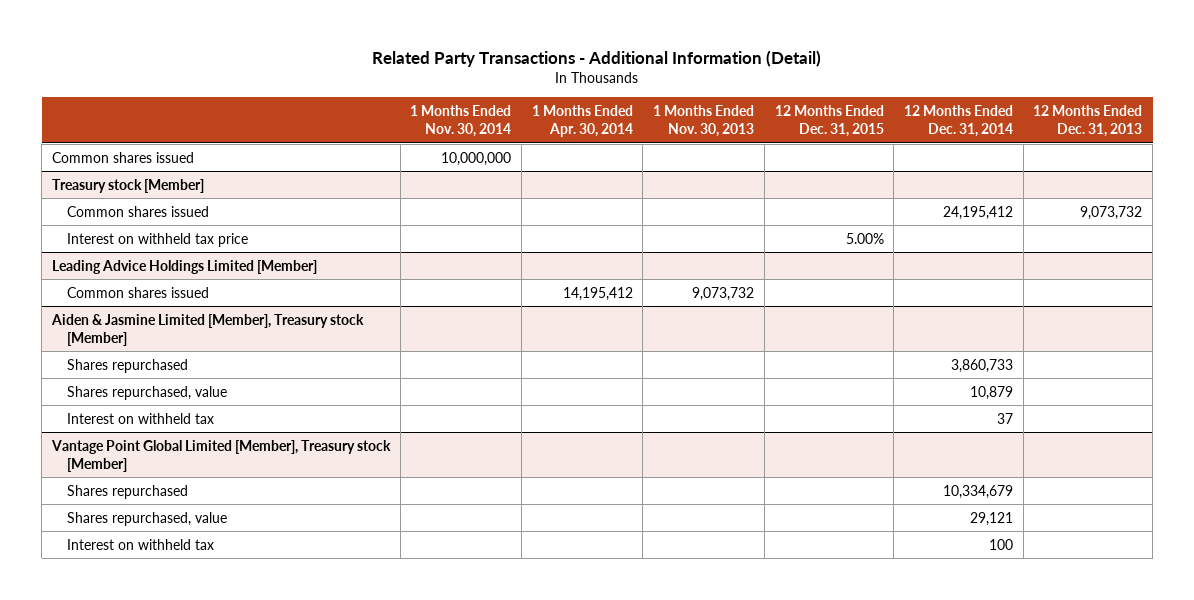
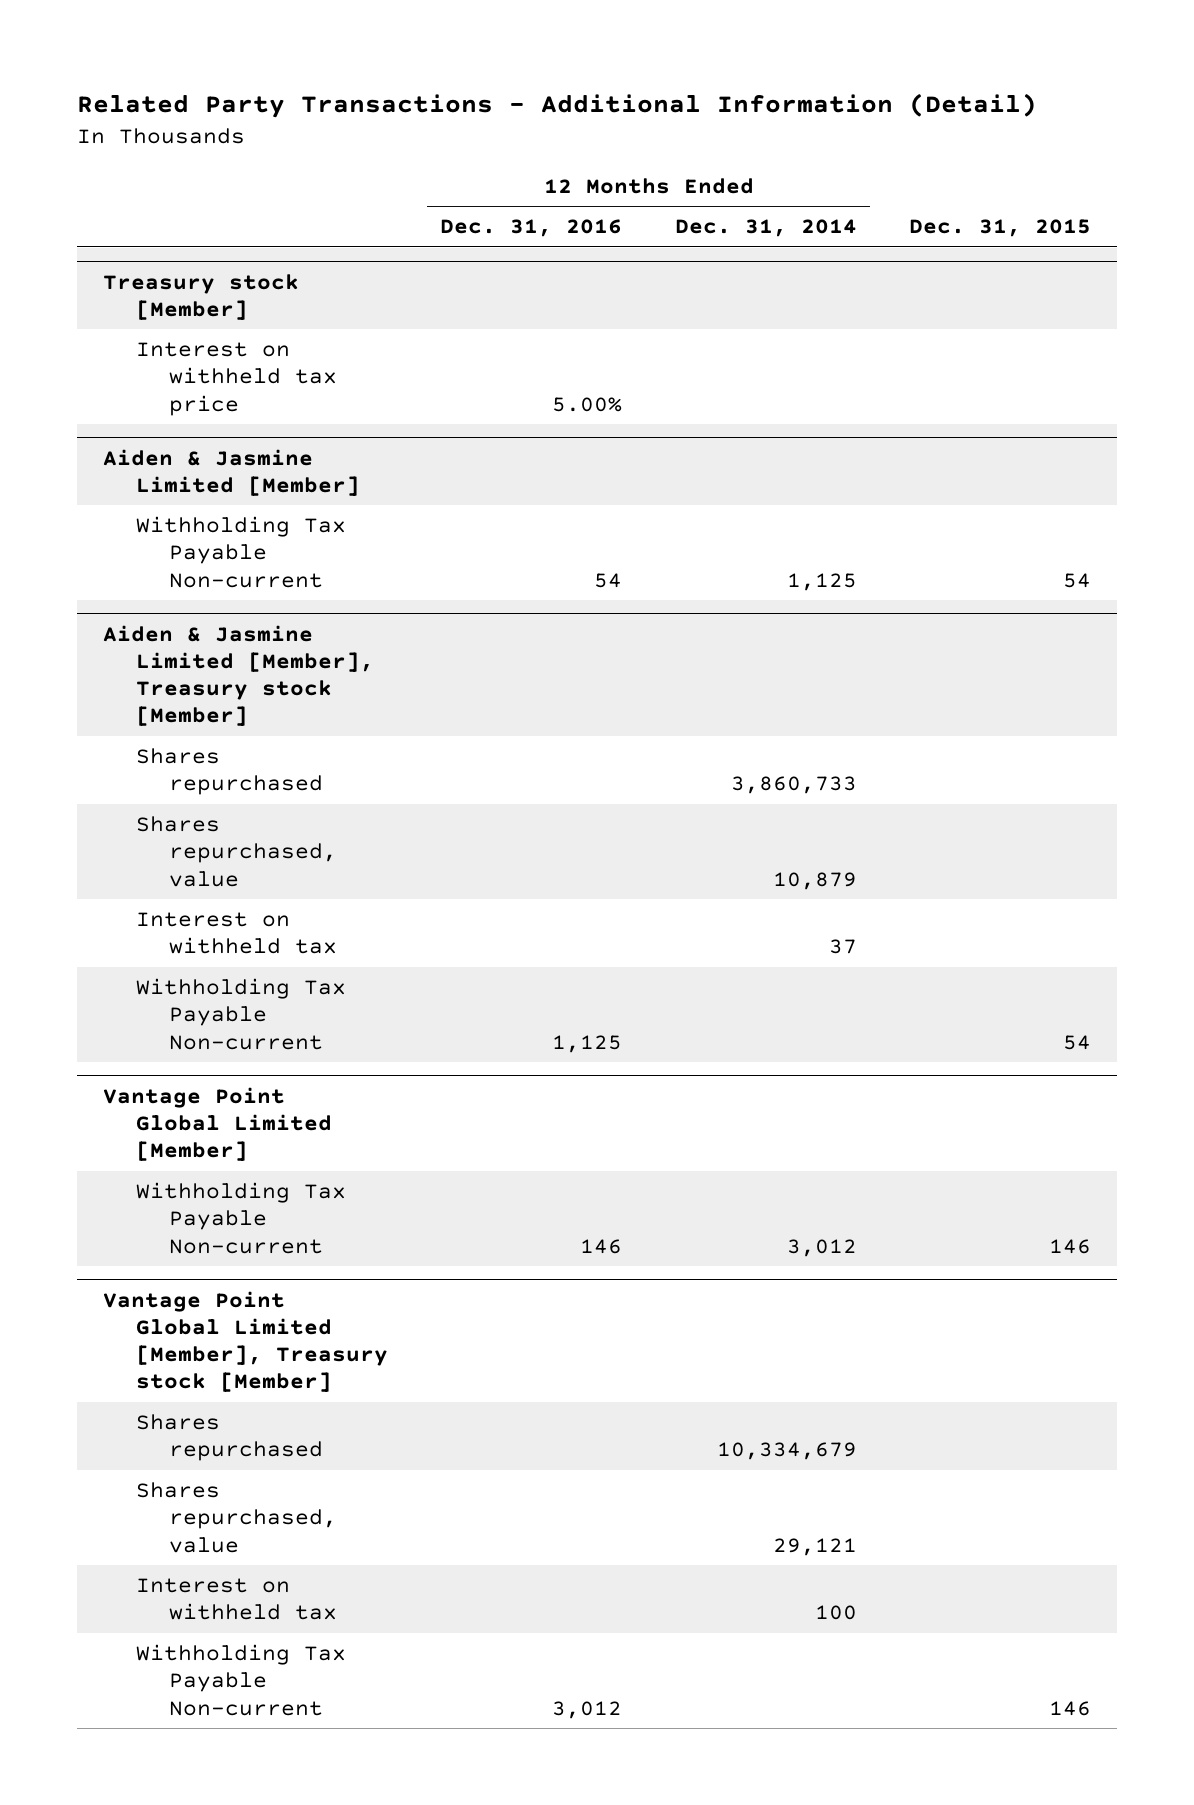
[410,104,512,138] 1 Months Ended Nov. 30, 2014 -> none
[531,104,633,138] 1 Months Ended Apr. 30, 2014 -> none
[653,104,755,138] 1 Months Ended Nov. 30, 2013 -> none
[774,104,884,138] 12 Months Ended Dec. 31, 2015 -> none
[1033,104,1143,138] 12 Months Ended Dec. 31, 2013 -> none
none -> [440,219,623,238] Dec. 31, 2016
none -> [909,219,1092,238] Dec. 31, 2015
[51,151,194,163] Common shares issued -> none
[67,205,210,217] Common shares issued -> none
[51,259,317,274] Leading Advice Holdings Limited [Member] -> none
[67,286,210,298] Common shares issued -> none
none -> [102,448,361,496] Aiden & Jasmine Limited [Member]
none -> [136,515,347,588] Withholding Tax Payable Non-current
none -> [136,977,347,1050] Withholding Tax Payable Non-current
none -> [102,1086,333,1162] Vantage Point Global Limited [Member]
none -> [136,1181,347,1254] Withholding Tax Payable Non-current
none -> [136,1643,347,1716] Withholding Tax Payable Non-current

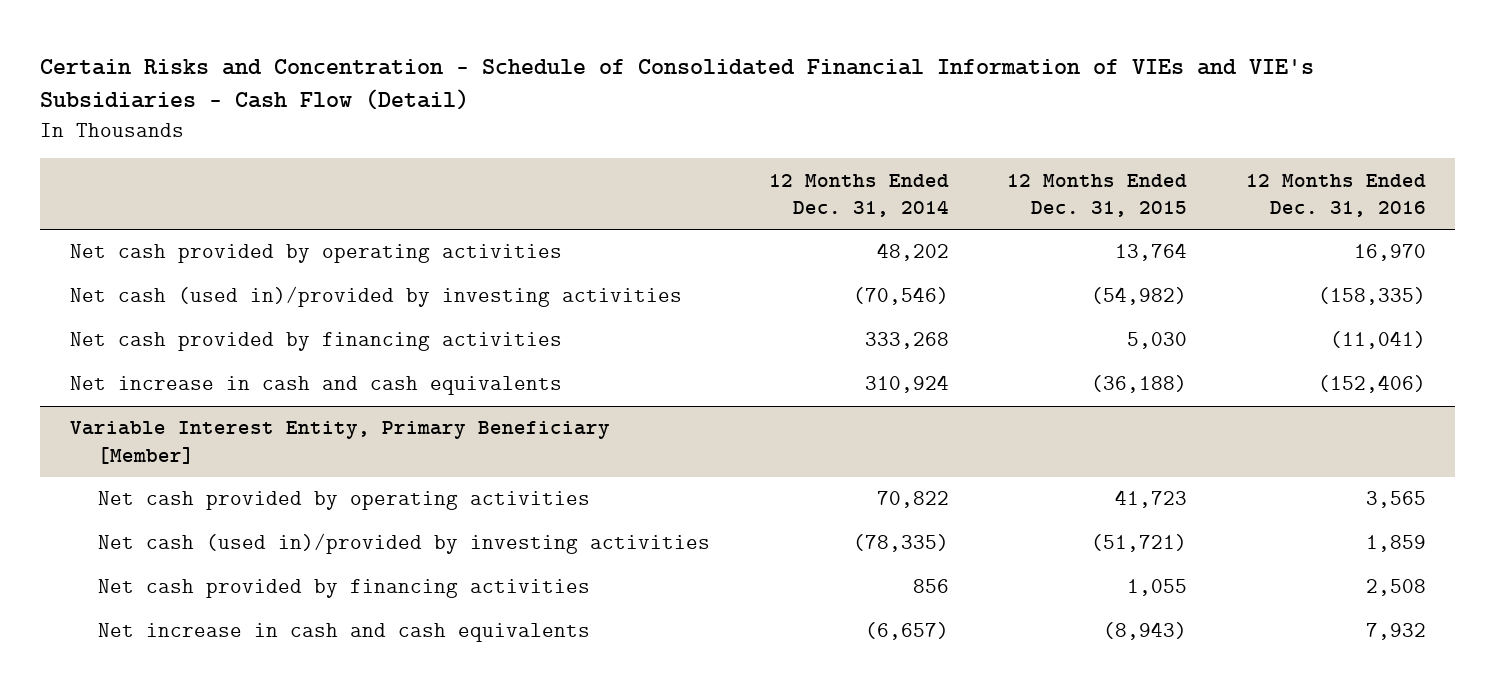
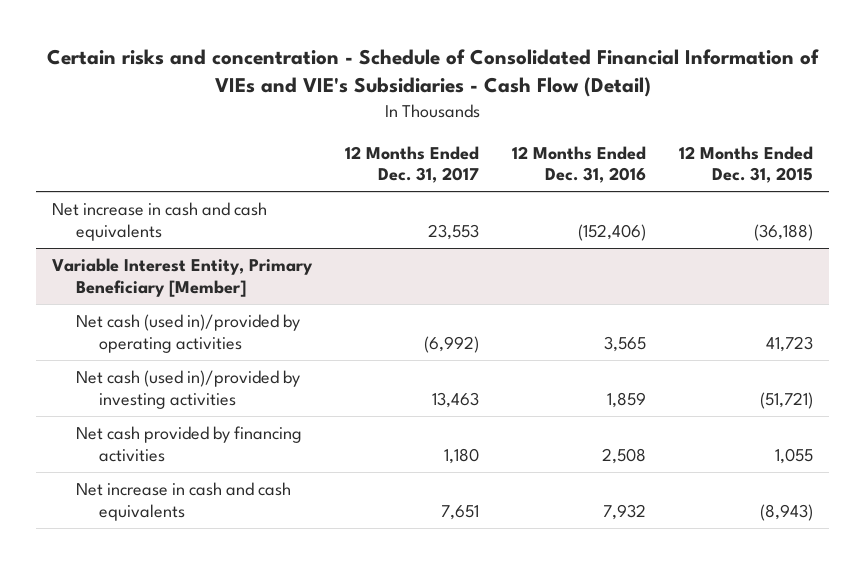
[40,58,1315,111] Certain Risks and Concentration - Schedule of Consolidated Financial Information of VIEs and VIE's Subsidiaries - Cash Flow (Detail) -> [46,49,819,98] Certain risks and concentration - Schedule of Consolidated Financial Information of VIEs and VIE's Subsidiaries - Cash Flow (Detail)
[768,173,949,217] 12 Months Ended Dec. 31, 2014 -> none
none -> [345,145,480,183] 12 Months Ended Dec. 31, 2017
[69,244,562,264] Net cash provided by operating activities -> none
[69,286,682,308] Net cash (used in)/provided by investing activities -> none
[69,332,562,352] Net cash provided by financing activities -> none
[97,491,590,511] Net cash provided by operating activities -> [75,314,300,353] Net cash (used in)/provided by operating activities

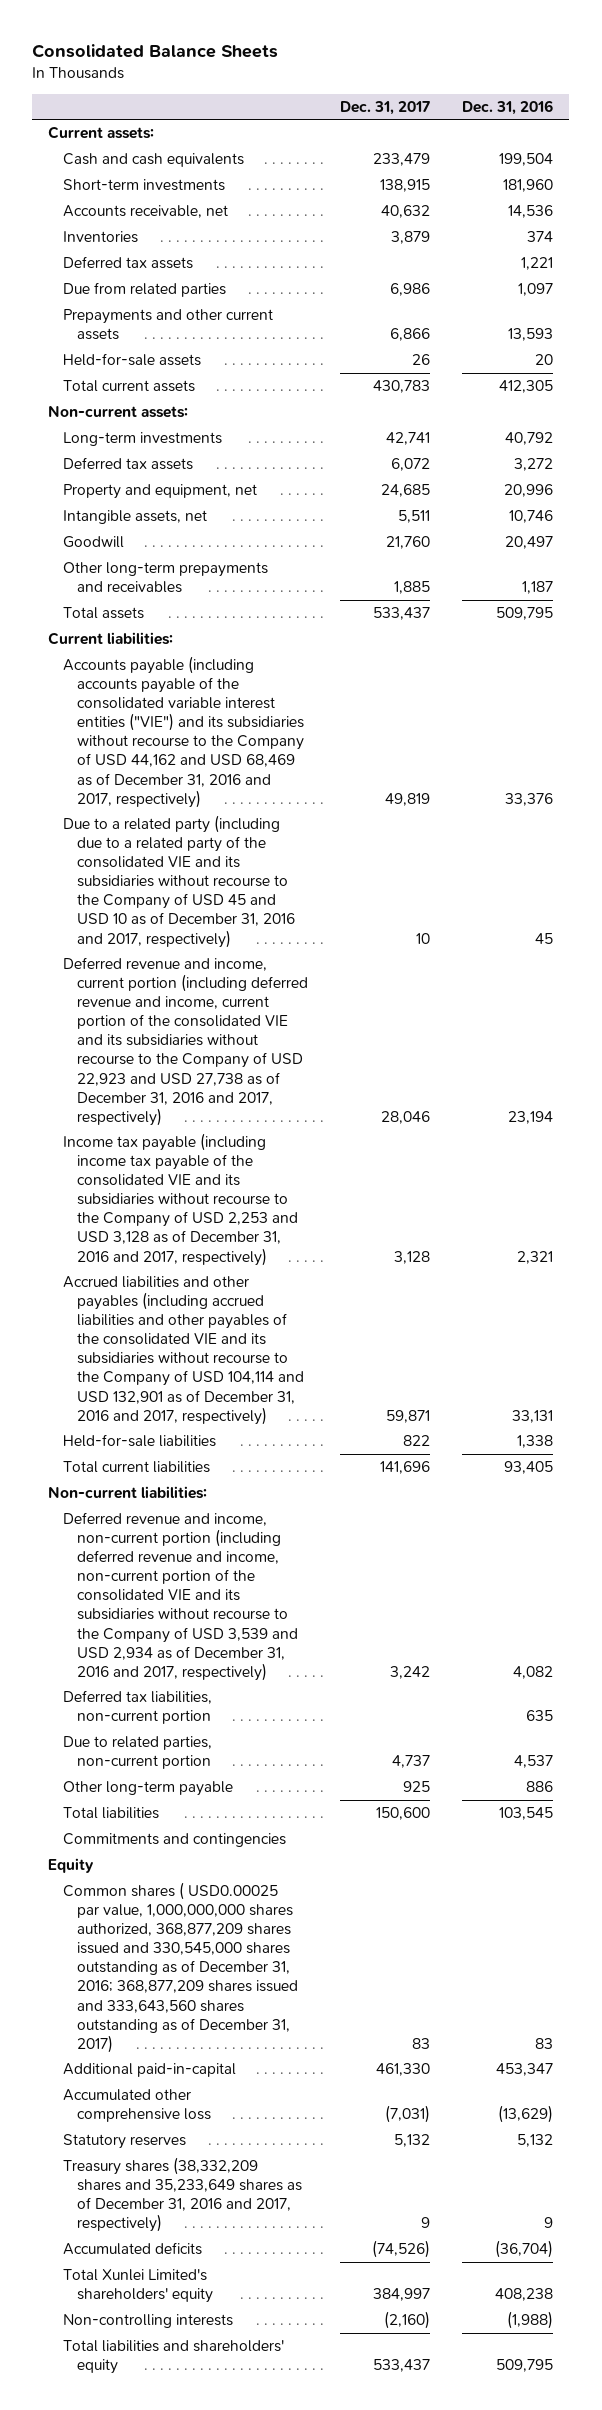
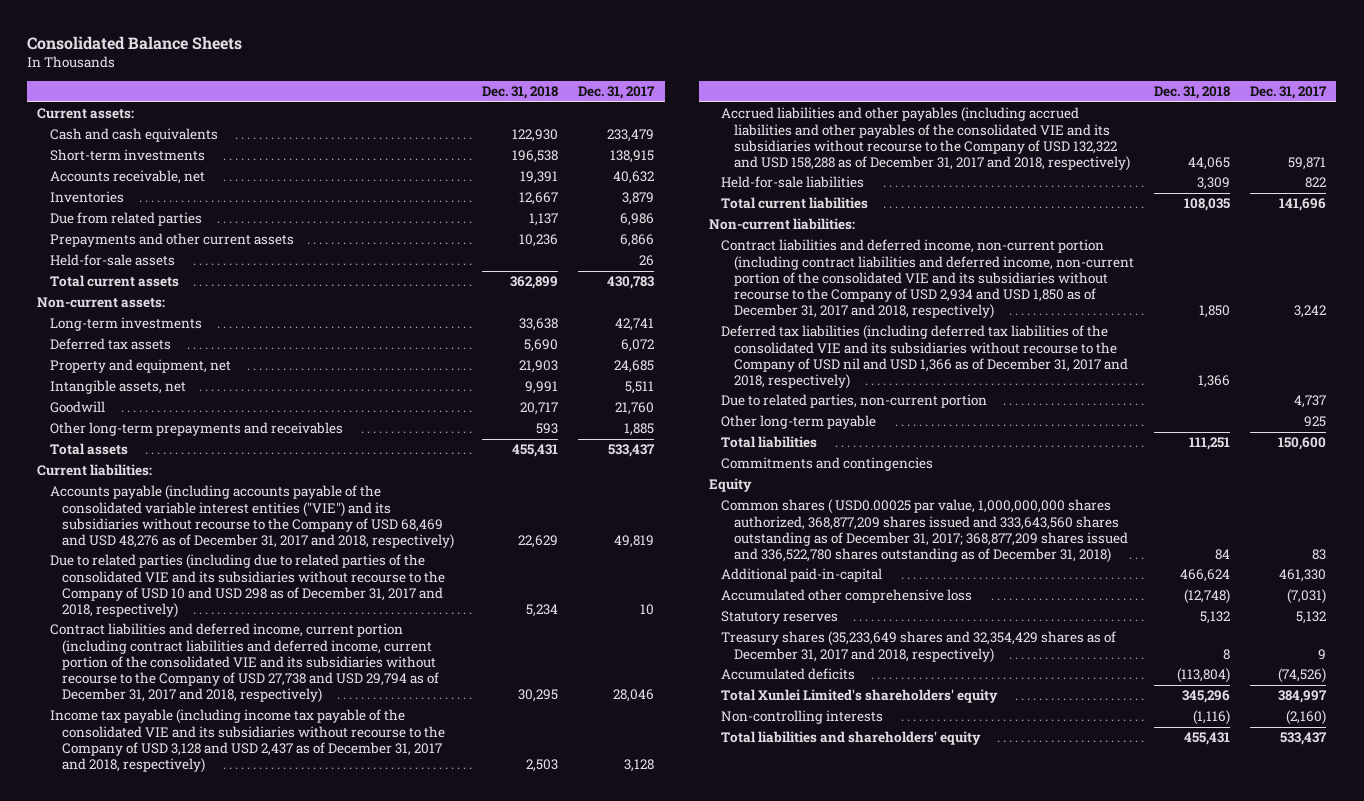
[462,99,554,115] Dec. 31, 2016 -> none
none -> [482,86,559,100] Dec. 31, 2018
[62,256,193,270] Deferred tax assets -> none
[62,656,305,808] Accounts payable (including accounts payable of the consolidated variable interest entities ("VIE") and its subsidiaries without recourse to the Company of USD 44,162 and USD 68,469 as of December 31, 2016 and 2017, respectively) -> [49,485,454,549] Accounts payable (including accounts payable of the consolidated variable interest entities ("VIE") and its subsidiaries without recourse to the Company of USD 68,469 and USD 48,276 as of December 31, 2017 and 2018, respectively)
[62,815,296,948] Due to a related party (including due to a related party of the consolidated VIE and its subsidiaries without recourse to the Company of USD 45 and USD 10 as of December 31, 2016 and 2017, respectively) -> [49,554,445,618] Due to related parties (including due to related parties of the consolidated VIE and its subsidiaries without recourse to the Company of USD 10 and USD 298 as of December 31, 2017 and 2018, respectively)
[62,957,309,1126] Deferred revenue and income, current portion (including deferred revenue and income, current portion of the consolidated VIE and its subsidiaries without recourse to the Company of USD 22,923 and USD 27,738 as of December 31, 2016 and 2017, respectively) -> [49,623,439,704] Contract liabilities and deferred income, current portion (including contract liabilities and deferred income, current portion of the consolidated VIE and its subsidiaries without recourse to the Company of USD 27,738 and USD 29,794 as of December 31, 2017 and 2018, respectively)
[62,1133,299,1266] Income tax payable (including income tax payable of the consolidated VIE and its subsidiaries without recourse to the Company of USD 2,253 and USD 3,128 as of December 31, 2016 and 2017, respectively) -> [49,709,445,773] Income tax payable (including income tax payable of the consolidated VIE and its subsidiaries without recourse to the Company of USD 3,128 and USD 2,437 as of December 31, 2017 and 2018, respectively)
[62,1276,305,1425] Accrued liabilities and other payables (including accrued liabilities and other payables of the consolidated VIE and its subsidiaries without recourse to the Company of USD 104,114 and USD 132,901 as of December 31, 2016 and 2017, respectively) -> [721,107,1130,171] Accrued liabilities and other payables (including accrued liabilities and other payables of the consolidated VIE and its subsidiaries without recourse to the Company of USD 132,322 and USD 158,288 as of December 31, 2017 and 2018, respectively)
[62,1512,299,1681] Deferred revenue and income, non-current portion (including deferred revenue and income, non-current portion of the consolidated VIE and its subsidiaries without recourse to the Company of USD 3,539 and USD 2,934 as of December 31, 2016 and 2017, respectively) -> [721,239,1134,320] Contract liabilities and deferred income, non-current portion (including contract liabilities and deferred income, non-current portion of the consolidated VIE and its subsidiaries without recourse to the Company of USD 2,934 and USD 1,850 as of December 31, 2017 and 2018, respectively)
[62,1690,212,1725] Deferred tax liabilities, non-current portion -> [721,325,1128,389] Deferred tax liabilities (including deferred tax liabilities of the consolidated VIE and its subsidiaries without recourse to the Company of USD nil and USD 1,366 as of December 31, 2017 and 2018, respectively)
[62,1882,299,2053] Common shares ( USD0.00025 par value, 1,000,000,000 shares authorized, 368,877,209 shares issued and 330,545,000 shares outstanding as of December 31, 2016; 368,877,209 shares issued and 333,643,560 shares outstanding as of December 31, 2017) -> [721,499,1128,563] Common shares ( USD0.00025 par value, 1,000,000,000 shares authorized, 368,877,209 shares issued and 333,643,560 shares outstanding as of December 31, 2017; 368,877,209 shares issued and 336,522,780 shares outstanding as of December 31, 2018)
[62,2157,303,2233] Treasury shares (38,332,209 shares and 35,233,649 shares as of December 31, 2016 and 2017, respectively) -> [721,631,1117,663] Treasury shares (35,233,649 shares and 32,354,429 shares as of December 31, 2017 and 2018, respectively)

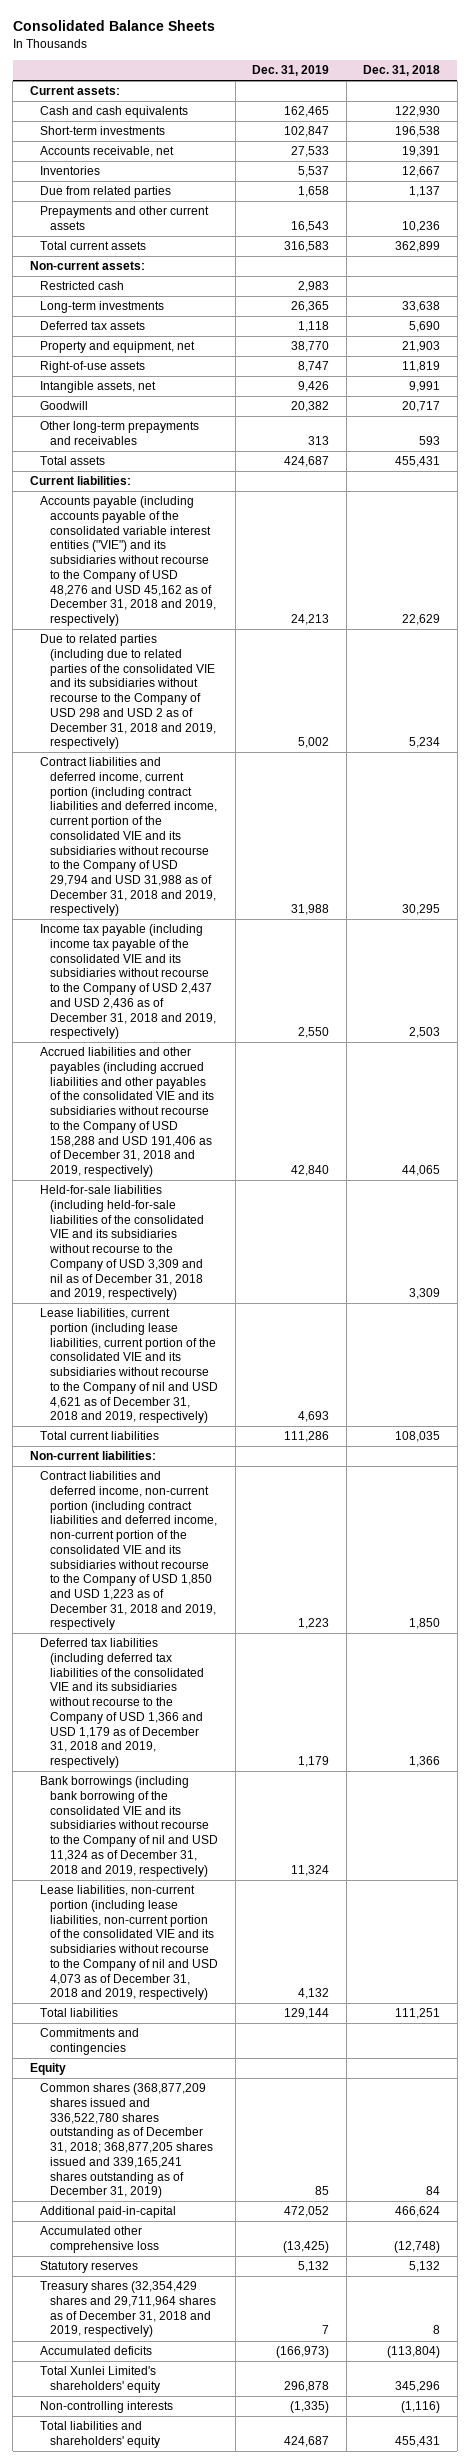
[578,86,656,100] Dec. 31, 2017 -> none
none -> [252,65,330,77] Dec. 31, 2019
[49,254,175,267] Held-for-sale assets -> none
none -> [39,281,124,291] Restricted cash
none -> [39,361,145,374] Right-of-use assets
[49,485,454,549] Accounts payable (including accounts payable of the consolidated variable interest entities ("VIE") and its subsidiaries without recourse to the Company of USD 68,469 and USD 48,276 as of December 31, 2017 and 2018, respectively) -> [39,496,217,626] Accounts payable (including accounts payable of the consolidated variable interest entities ("VIE") and its subsidiaries without recourse to the Company of USD 48,276 and USD 45,162 as of December 31, 2018 and 2019, respectively)
[49,554,445,618] Due to related parties (including due to related parties of the consolidated VIE and its subsidiaries without recourse to the Company of USD 10 and USD 298 as of December 31, 2017 and 2018, respectively) -> [39,634,217,750] Due to related parties (including due to related parties of the consolidated VIE and its subsidiaries without recourse to the Company of USD 298 and USD 2 as of December 31, 2018 and 2019, respectively)
[49,623,439,704] Contract liabilities and deferred income, current portion (including contract liabilities and deferred income, current portion of the consolidated VIE and its subsidiaries without recourse to the Company of USD 27,738 and USD 29,794 as of December 31, 2017 and 2018, respectively) -> [39,757,218,917] Contract liabilities and deferred income, current portion (including contract liabilities and deferred income, current portion of the consolidated VIE and its subsidiaries without recourse to the Company of USD 29,794 and USD 31,988 as of December 31, 2018 and 2019, respectively)
[49,709,445,773] Income tax payable (including income tax payable of the consolidated VIE and its subsidiaries without recourse to the Company of USD 3,128 and USD 2,437 as of December 31, 2017 and 2018, respectively) -> [39,924,217,1040] Income tax payable (including income tax payable of the consolidated VIE and its subsidiaries without recourse to the Company of USD 2,437 and USD 2,436 as of December 31, 2018 and 2019, respectively)
[721,107,1130,171] Accrued liabilities and other payables (including accrued liabilities and other payables of the consolidated VIE and its subsidiaries without recourse to the Company of USD 132,322 and USD 158,288 as of December 31, 2017 and 2018, respectively) -> [39,1047,215,1177] Accrued liabilities and other payables (including accrued liabilities and other payables of the consolidated VIE and its subsidiaries without recourse to the Company of USD 158,288 and USD 191,406 as of December 31, 2018 and 2019, respectively)
[721,176,865,189] Held-for-sale liabilities -> [39,1185,205,1301] Held-for-sale liabilities (including held-for-sale liabilities of the consolidated VIE and its subsidiaries without recourse to the Company of USD 3,309 and nil as of December 31, 2018 and 2019, respectively)
none -> [39,1308,219,1424] Lease liabilities, current portion (including lease liabilities, current portion of the consolidated VIE and its subsidiaries without recourse to the Company of nil and USD 4,621 as of December 31, 2018 and 2019, respectively)
[721,394,988,409] Due to related parties, non-current portion -> none
[721,415,877,430] Other long-term payable -> none
[721,239,1134,320] Contract liabilities and deferred income, non-current portion (including contract liabilities and deferred income, non-current portion of the consolidated VIE and its subsidiaries without recourse to the Company of USD 2,934 and USD 1,850 as of December 31, 2017 and 2018, respectively) -> [39,1471,218,1631] Contract liabilities and deferred income, non-current portion (including contract liabilities and deferred income, non-current portion of the consolidated VIE and its subsidiaries without recourse to the Company of USD 1,850 and USD 1,223 as of December 31, 2018 and 2019, respectively
[721,325,1128,389] Deferred tax liabilities (including deferred tax liabilities of the consolidated VIE and its subsidiaries without recourse to the Company of USD nil and USD 1,366 as of December 31, 2017 and 2018, respectively) -> [39,1638,205,1768] Deferred tax liabilities (including deferred tax liabilities of the consolidated VIE and its subsidiaries without recourse to the Company of USD 1,366 and USD 1,179 as of December 31, 2018 and 2019, respectively)
none -> [39,1776,219,1877] Bank borrowings (including bank borrowing of the consolidated VIE and its subsidiaries without recourse to the Company of nil and USD 11,324 as of December 31, 2018 and 2019, respectively)
none -> [39,1885,219,2001] Lease liabilities, non-current portion (including lease liabilities, non-current portion of the consolidated VIE and its subsidiaries without recourse to the Company of nil and USD 4,073 as of December 31, 2018 and 2019, respectively)
[721,499,1128,563] Common shares ( USD0.00025 par value, 1,000,000,000 shares authorized, 368,877,209 shares issued and 333,643,560 shares outstanding as of December 31, 2017; 368,877,209 shares issued and 336,522,780 shares outstanding as of December 31, 2018) -> [39,2083,214,2199] Common shares (368,877,209 shares issued and 336,522,780 shares outstanding as of December 31, 2018; 368,877,205 shares issued and 339,165,241 shares outstanding as of December 31, 2019)
[721,631,1117,663] Treasury shares (35,233,649 shares and 32,354,429 shares as of December 31, 2017 and 2018, respectively) -> [39,2281,217,2338] Treasury shares (32,354,429 shares and 29,711,964 shares as of December 31, 2018 and 2019, respectively)

